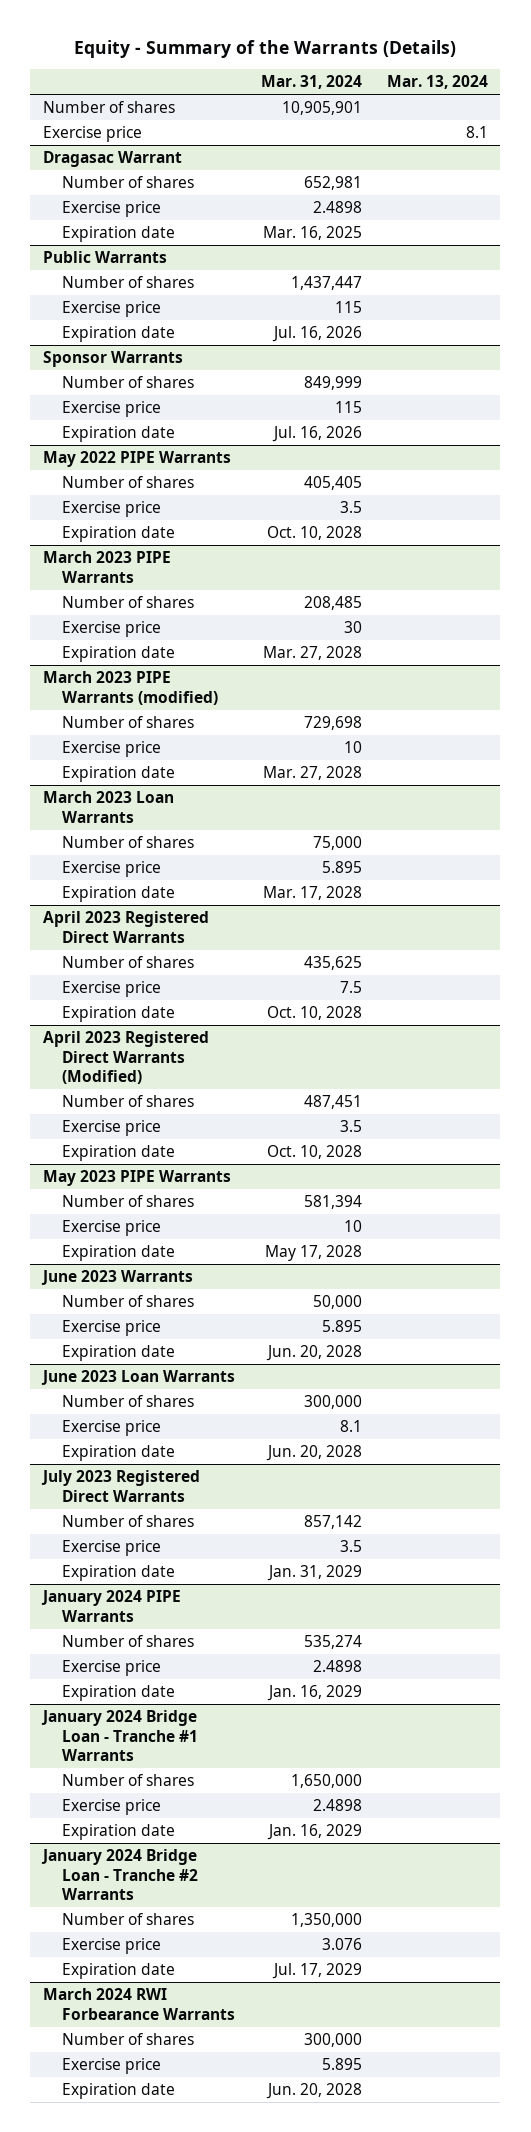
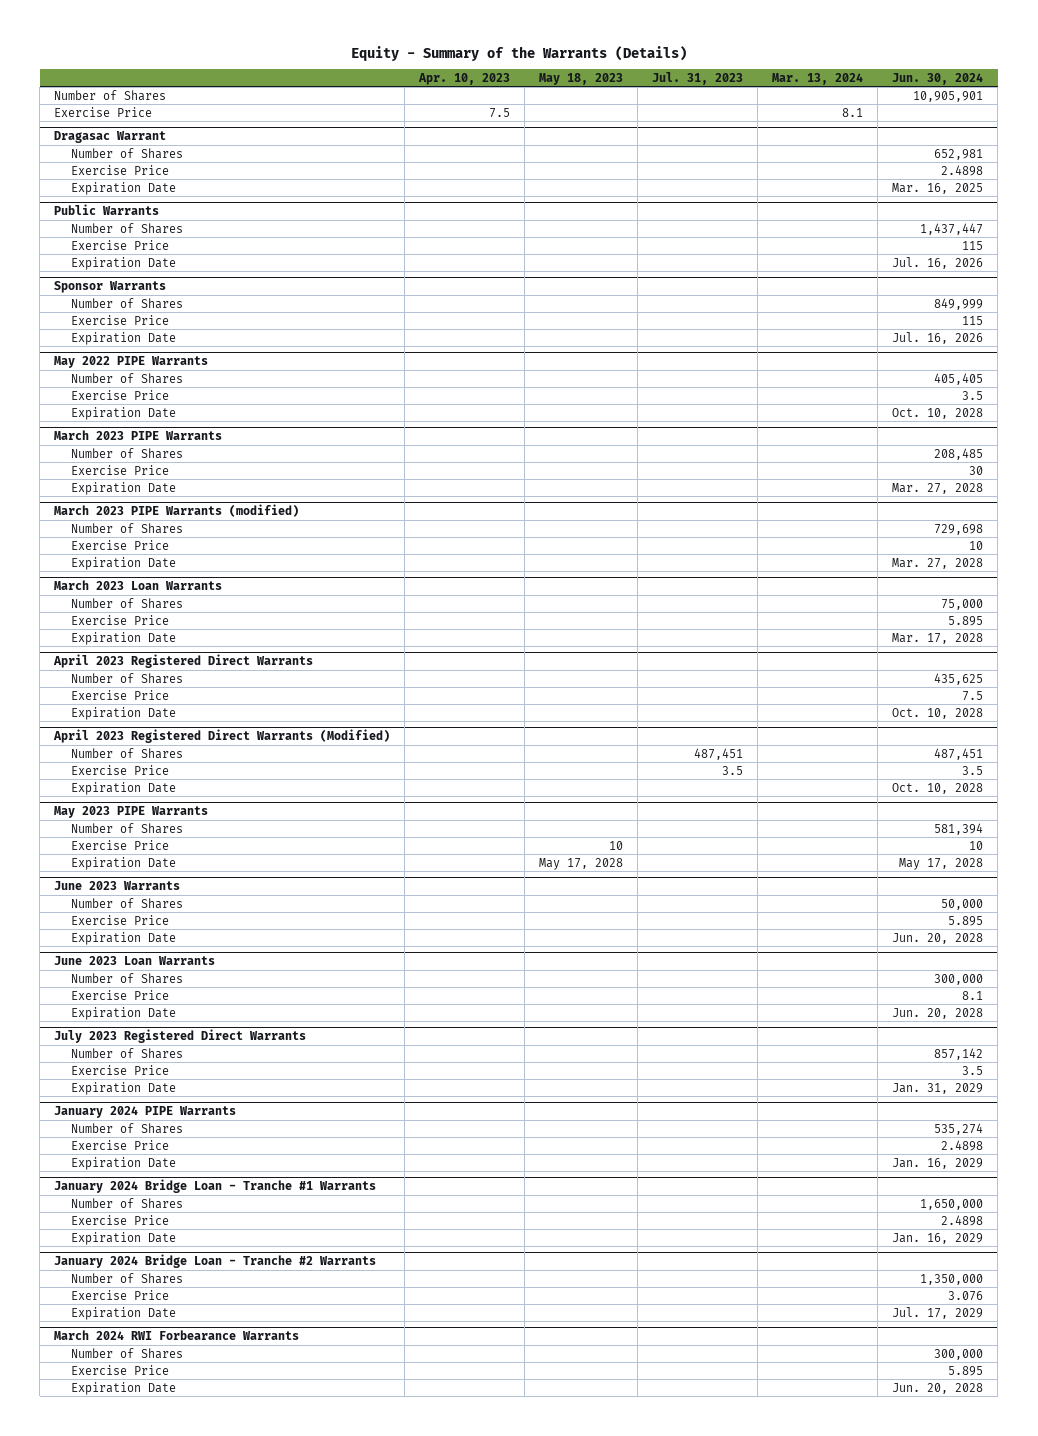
[260,75,362,90] Mar. 31, 2024 -> none
none -> [418,72,511,85] Apr. 10, 2023
none -> [539,72,624,85] May 18, 2023
none -> [652,71,744,85] Jul. 31, 2023
none -> [892,72,984,85] Jun. 30, 2024
[42,101,175,114] Number of shares -> [54,89,167,101] Number of Shares
[42,126,142,143] Exercise price -> [54,106,153,117] Exercise Price
[62,176,195,189] Number of shares -> [71,147,184,159] Number of Shares
[62,201,162,218] Exercise price -> [71,164,170,175] Exercise Price
[62,226,176,243] Expiration date -> [71,181,177,195] Expiration Date
[62,276,195,289] Number of shares -> [71,222,184,234] Number of Shares
[62,301,162,318] Exercise price -> [71,239,170,250] Exercise Price
[62,326,176,343] Expiration date -> [71,256,177,270] Expiration Date
[62,376,195,389] Number of shares -> [71,297,184,309] Number of Shares
[62,401,162,418] Exercise price -> [71,314,170,325] Exercise Price
[62,426,176,443] Expiration date -> [71,331,177,345] Expiration Date
[62,476,195,489] Number of shares -> [71,372,184,384] Number of Shares
[62,501,162,518] Exercise price -> [71,389,170,400] Exercise Price
[62,526,176,543] Expiration date -> [71,406,177,420] Expiration Date
[62,596,195,609] Number of shares -> [71,447,184,459] Number of Shares
[62,621,162,638] Exercise price -> [71,464,170,475] Exercise Price
[62,646,176,663] Expiration date -> [71,481,177,495] Expiration Date
[62,716,195,729] Number of shares -> [71,522,184,534] Number of Shares
[62,741,162,758] Exercise price -> [71,539,170,550] Exercise Price
[62,766,176,783] Expiration date -> [71,556,177,570] Expiration Date
[62,836,195,849] Number of shares -> [71,597,184,609] Number of Shares
[62,861,162,878] Exercise price -> [71,614,170,625] Exercise Price
[62,886,176,903] Expiration date -> [71,631,177,645] Expiration Date
[62,956,195,969] Number of shares -> [71,672,184,684] Number of Shares
[62,981,162,998] Exercise price -> [71,689,170,700] Exercise Price
[62,1006,176,1023] Expiration date -> [71,706,177,720] Expiration Date
[62,1095,195,1108] Number of shares -> [71,747,184,759] Number of Shares
[62,1120,162,1137] Exercise price -> [71,764,170,775] Exercise Price
[62,1145,176,1162] Expiration date -> [71,781,177,795] Expiration Date
[62,1195,195,1208] Number of shares -> [71,822,184,834] Number of Shares
[62,1220,162,1237] Exercise price -> [71,839,170,850] Exercise Price
[62,1245,176,1262] Expiration date -> [71,856,177,870] Expiration Date
[62,1295,195,1308] Number of shares -> [71,897,184,909] Number of Shares
[62,1320,162,1337] Exercise price -> [71,914,170,925] Exercise Price
[62,1345,176,1362] Expiration date -> [71,931,177,945] Expiration Date
[62,1395,195,1408] Number of shares -> [71,972,184,984] Number of Shares
[62,1420,162,1437] Exercise price -> [71,989,170,1000] Exercise Price
[62,1445,176,1462] Expiration date -> [71,1006,177,1020] Expiration Date
[62,1515,195,1528] Number of shares -> [71,1047,184,1059] Number of Shares
[62,1540,162,1557] Exercise price -> [71,1064,170,1075] Exercise Price
[62,1565,176,1582] Expiration date -> [71,1081,177,1095] Expiration Date
[62,1635,195,1648] Number of shares -> [71,1122,184,1134] Number of Shares
[62,1660,162,1677] Exercise price -> [71,1139,170,1150] Exercise Price
[62,1685,176,1702] Expiration date -> [71,1156,177,1170] Expiration Date
[62,1774,195,1787] Number of shares -> [71,1197,184,1209] Number of Shares
[62,1799,162,1816] Exercise price -> [71,1214,170,1225] Exercise Price
[62,1824,176,1841] Expiration date -> [71,1231,177,1245] Expiration Date
[62,1913,195,1926] Number of shares -> [71,1272,184,1284] Number of Shares
[62,1938,162,1955] Exercise price -> [71,1289,170,1300] Exercise Price
[62,1963,176,1980] Expiration date -> [71,1306,177,1320] Expiration Date
[62,2033,195,2046] Number of shares -> [71,1347,184,1359] Number of Shares
[62,2058,162,2075] Exercise price -> [71,1364,170,1375] Exercise Price
[62,2083,176,2100] Expiration date -> [71,1381,177,1395] Expiration Date

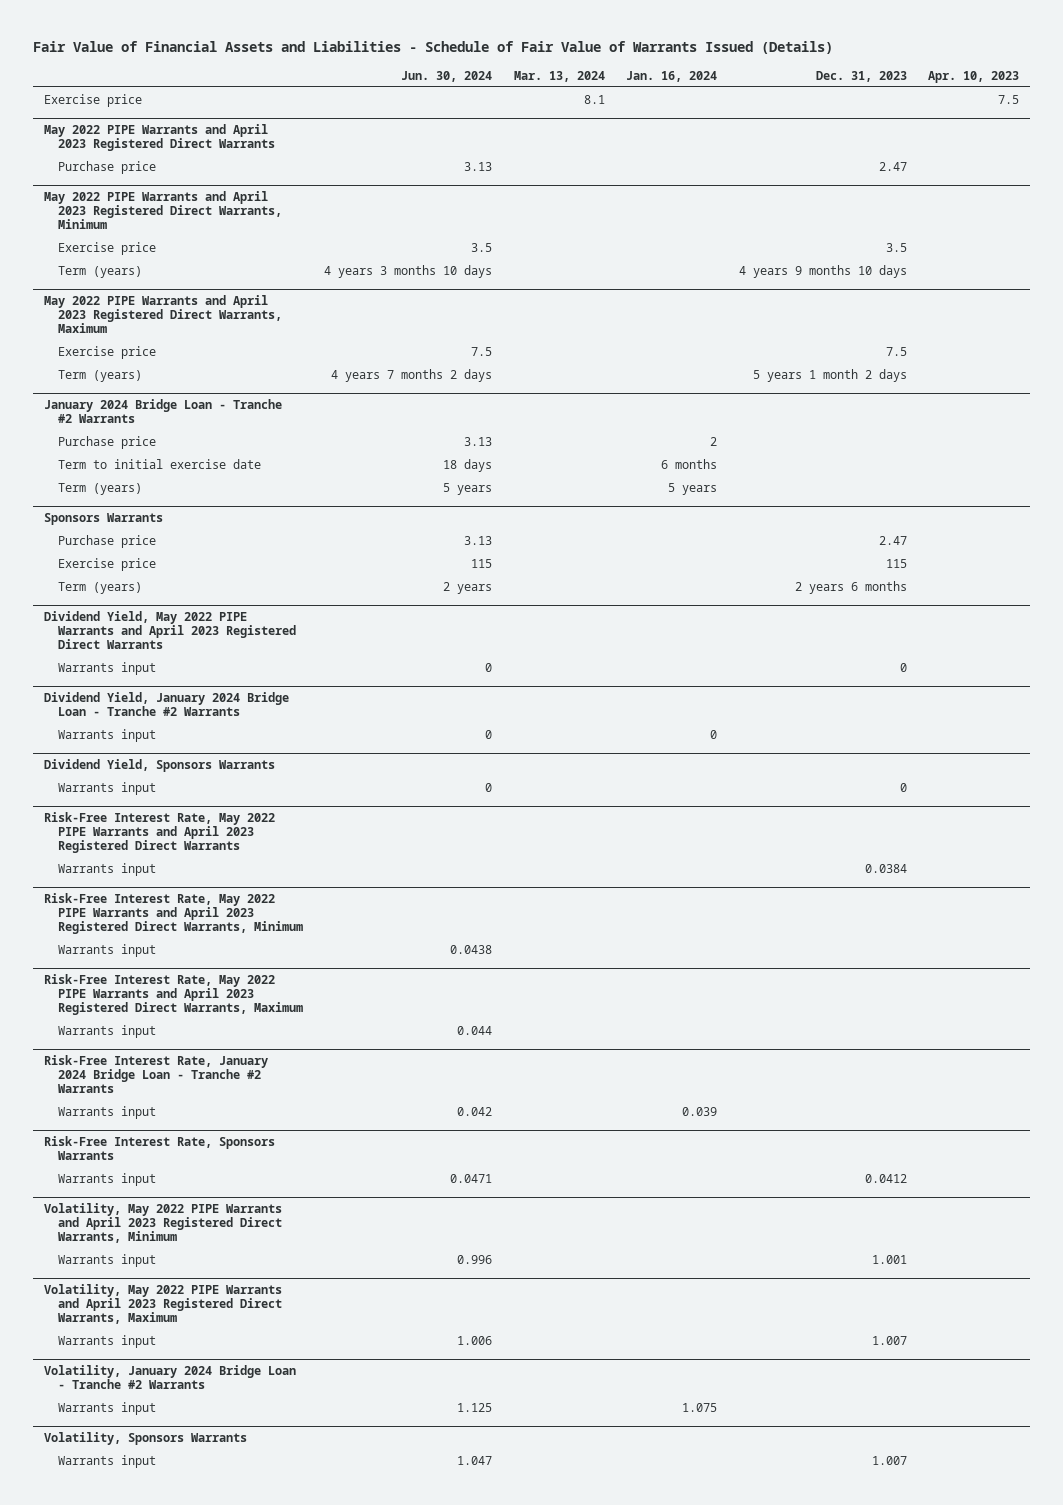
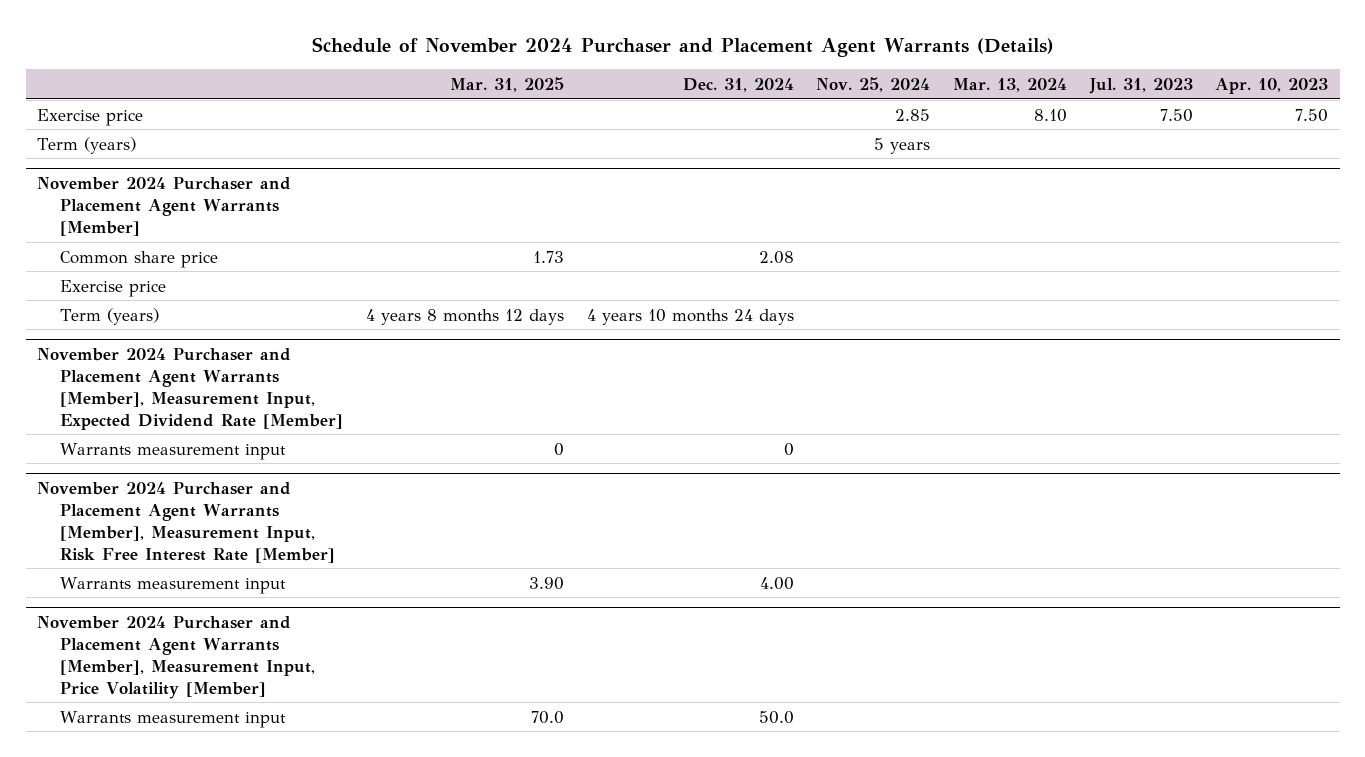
[32,40,833,54] Fair Value of Financial Assets and Liabilities - Schedule of Fair Value of Warrants Issued (Details) -> [311,37,1054,58] Schedule of November 2024 Purchaser and Placement Agent Warrants (Details)
[401,70,493,82] Jun. 30, 2024 -> none
[626,70,718,82] Jan. 16, 2024 -> none
[815,70,907,82] Dec. 31, 2023 -> none
none -> [449,76,564,92] Mar. 31, 2025
none -> [682,77,794,92] Dec. 31, 2024
none -> [816,76,931,92] Nov. 25, 2024
none -> [1088,77,1193,94] Jul. 31, 2023
[43,123,275,151] May 2022 PIPE Warrants and April 2023 Registered Direct Warrants -> none
[57,160,156,174] Purchase price -> none
[43,190,282,229] May 2022 PIPE Warrants and April 2023 Registered Direct Warrants, Minimum -> none
[57,241,156,255] Exercise price -> none
[57,265,142,278] Term (years) -> none
[43,294,282,333] May 2022 PIPE Warrants and April 2023 Registered Direct Warrants, Maximum -> none
[57,345,156,359] Exercise price -> none
[57,369,142,382] Term (years) -> none
[43,398,282,423] January 2024 Bridge Loan - Tranche #2 Warrants -> none
[57,435,156,449] Purchase price -> none
[57,458,261,469] Term to initial exercise date -> none
[57,482,142,495] Term (years) -> none
[43,512,163,525] Sponsors Warrants -> none
[57,534,156,548] Purchase price -> none
[57,557,156,571] Exercise price -> none
[57,581,142,594] Term (years) -> none
[43,610,296,649] Dividend Yield, May 2022 PIPE Warrants and April 2023 Registered Direct Warrants -> none
[57,661,156,675] Warrants input -> none
[43,691,289,716] Dividend Yield, January 2024 Bridge Loan - Tranche #2 Warrants -> none
[57,728,156,742] Warrants input -> none
[43,758,275,772] Dividend Yield, Sponsors Warrants -> none
[57,781,156,795] Warrants input -> none
[43,811,275,853] Risk-Free Interest Rate, May 2022 PIPE Warrants and April 2023 Registered Direct Warrants -> none
[57,862,156,876] Warrants input -> none
[43,892,303,934] Risk-Free Interest Rate, May 2022 PIPE Warrants and April 2023 Registered Direct Warrants, Minimum -> none
[57,943,156,957] Warrants input -> none
[43,973,303,1015] Risk-Free Interest Rate, May 2022 PIPE Warrants and April 2023 Registered Direct Warrants, Maximum -> none
[57,1024,156,1038] Warrants input -> none
[43,1054,268,1093] Risk-Free Interest Rate, January 2024 Bridge Loan - Tranche #2 Warrants -> none
[57,1105,156,1119] Warrants input -> none
[43,1135,275,1160] Risk-Free Interest Rate, Sponsors Warrants -> none
[57,1172,156,1186] Warrants input -> none
[43,1202,282,1243] Volatility, May 2022 PIPE Warrants and April 2023 Registered Direct Warrants, Minimum -> none
[57,1253,156,1267] Warrants input -> none
[43,1283,282,1324] Volatility, May 2022 PIPE Warrants and April 2023 Registered Direct Warrants, Maximum -> none
[57,1334,156,1348] Warrants input -> none
[43,1364,296,1389] Volatility, January 2024 Bridge Loan - Tranche #2 Warrants -> none
[57,1401,156,1415] Warrants input -> none
[43,1431,247,1445] Volatility, Sponsors Warrants -> none
[57,1454,156,1468] Warrants input -> none
[583,94,605,104] 8.1 -> [1033,108,1067,122] 8.10
[998,94,1020,104] 7.5 -> [1295,108,1329,122] 7.50
none -> [37,136,137,154] Term (years)
none -> [37,177,292,236] November 2024 Purchaser and Placement Agent Warrants [Member]
none -> [60,250,219,268] Common share price
none -> [60,279,167,297] Exercise price
none -> [60,307,160,325] Term (years)
none -> [37,348,344,430] November 2024 Purchaser and Placement Agent Warrants [Member], Measurement Input, Expected Dividend Rate [Member]
none -> [60,442,287,460] Warrants measurement input
none -> [37,482,336,563] November 2024 Purchaser and Placement Agent Warrants [Member], Measurement Input, Risk Free Interest Rate [Member]
none -> [60,576,287,594] Warrants measurement input
none -> [37,616,316,699] November 2024 Purchaser and Placement Agent Warrants [Member], Measurement Input, Price Volatility [Member]
none -> [60,710,287,728] Warrants measurement input

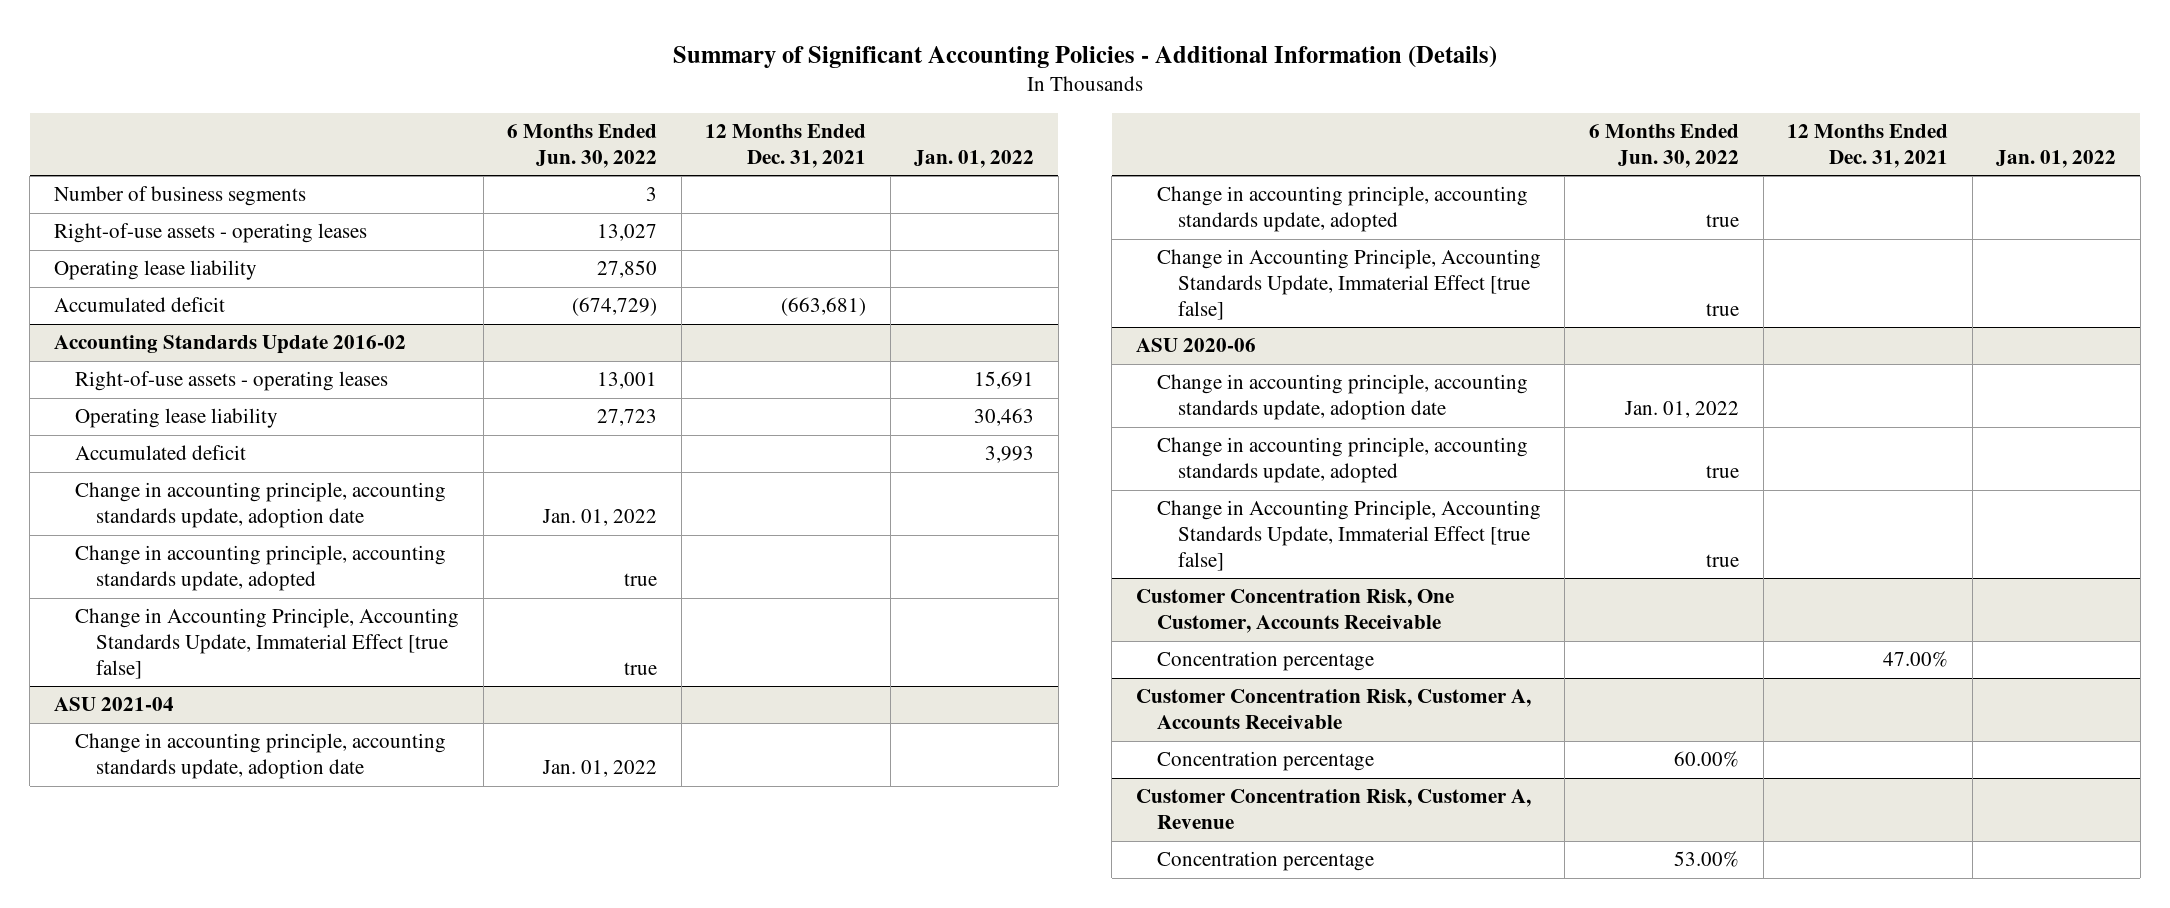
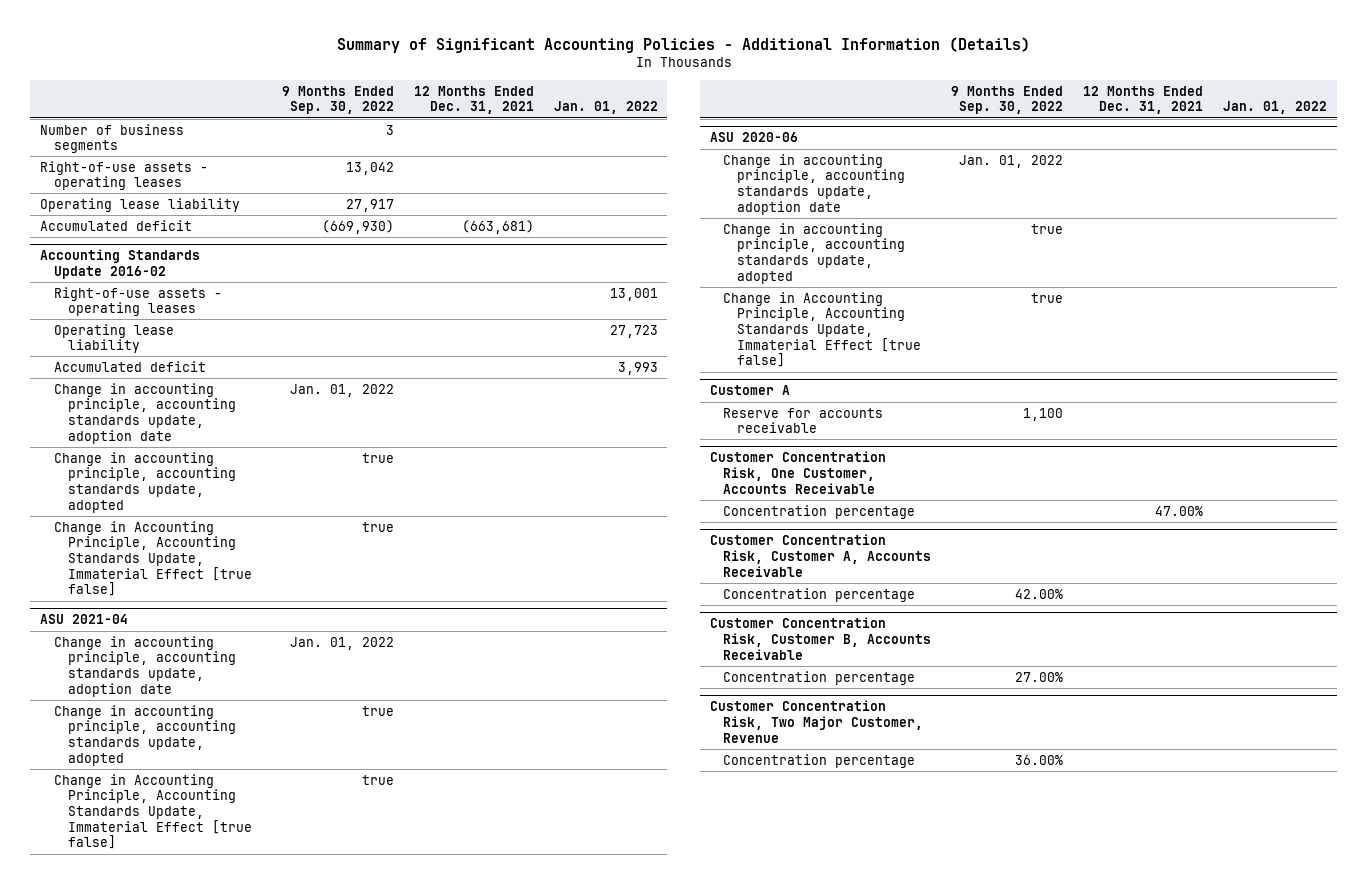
[507,124,658,168] 6 Months Ended Jun. 30, 2022 -> none
none -> [281,85,394,115] 9 Months Ended Sep. 30, 2022
[974,371,1035,390] 15,691 -> [609,287,658,301] 13,001
[974,408,1035,427] 30,463 -> [609,324,658,338] 27,723
none -> [709,385,790,396] Customer A
none -> [723,407,884,434] Reserve for accounts receivable
none -> [709,617,932,660] Customer Concentration Risk, Customer B, Accounts Receivable
none -> [723,670,916,685] Concentration percentage
[1135,789,1531,830] Customer Concentration Risk, Customer A, Revenue -> [709,700,924,743] Customer Concentration Risk, Two Major Customer, Revenue

